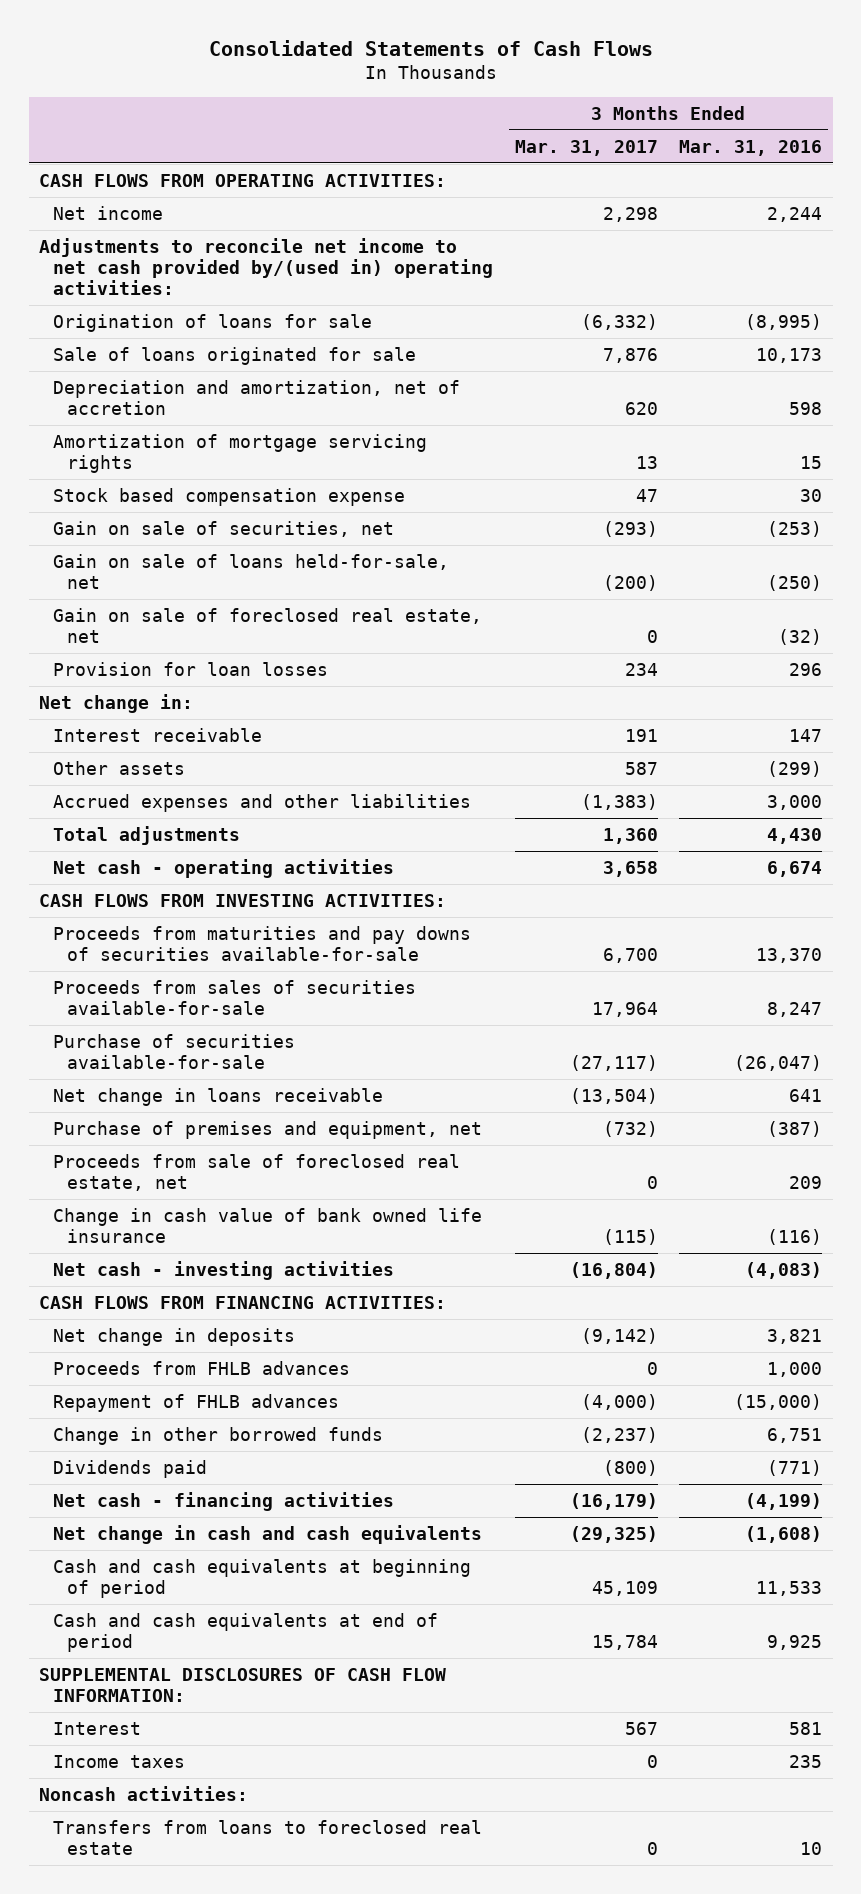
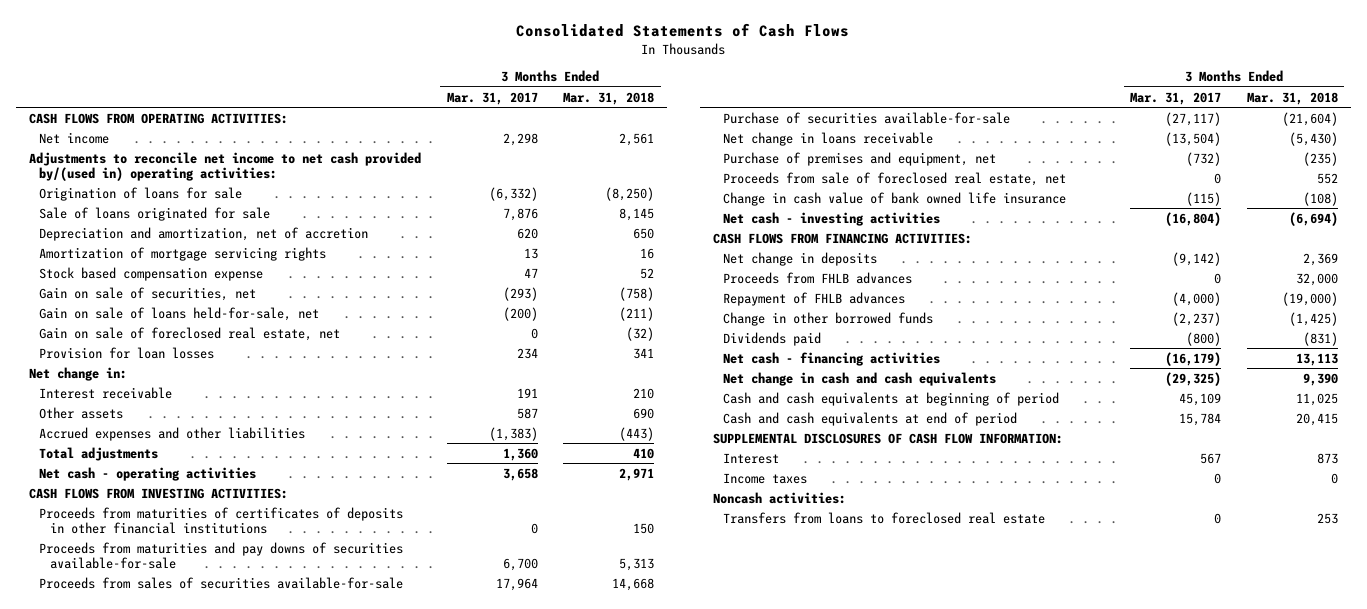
[679,139,823,156] Mar. 31, 2016 -> none
none -> [563,91,655,105] Mar. 31, 2018
none -> [39,506,404,534] Proceeds from maturities of certificates of deposits in other financial institutions

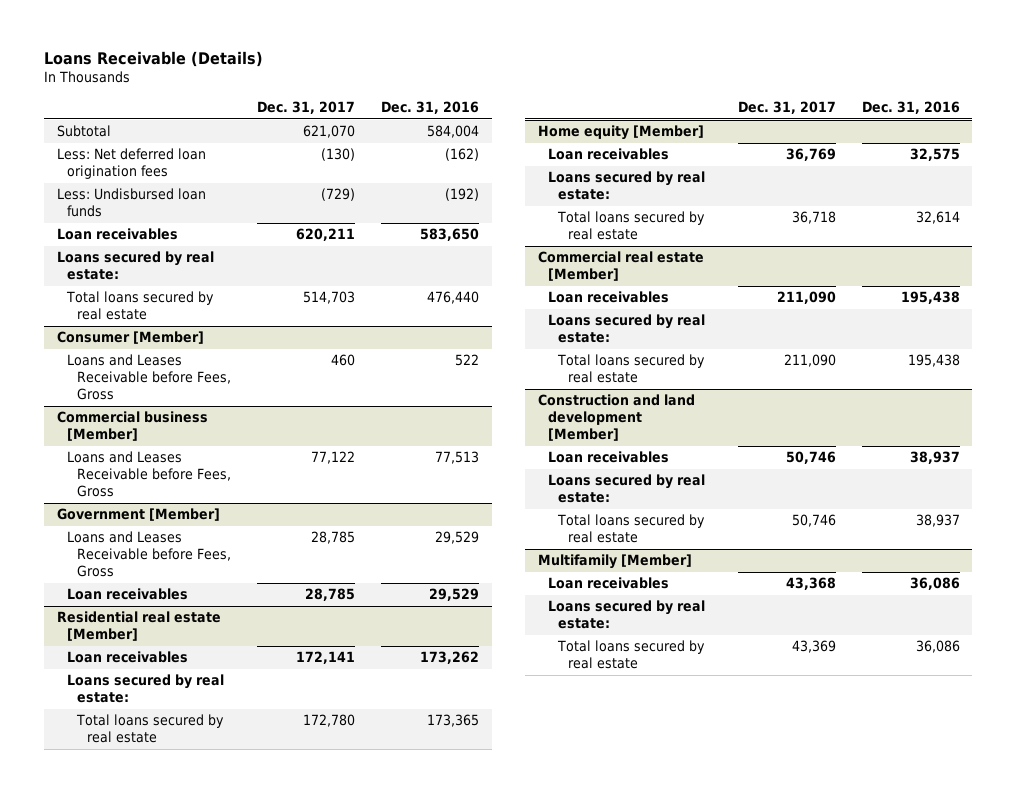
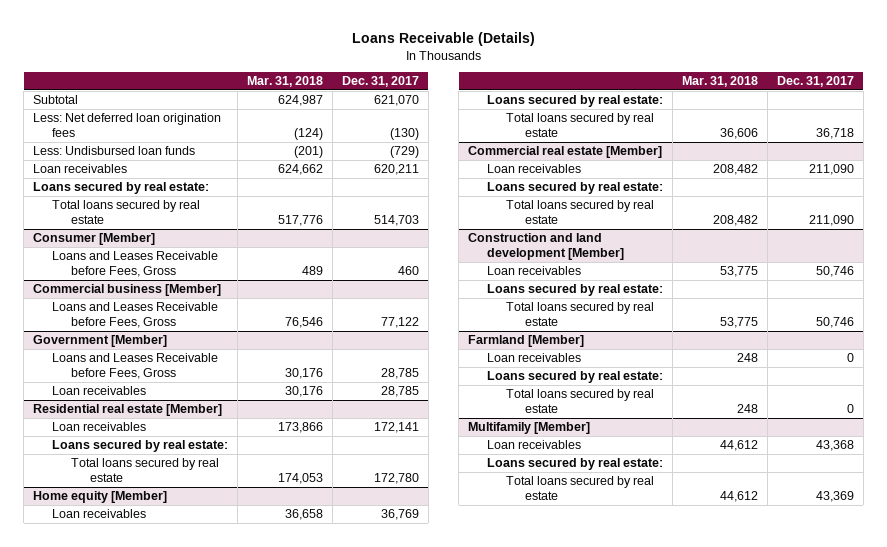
[380,101,479,115] Dec. 31, 2016 -> none
none -> [247,76,324,88] Mar. 31, 2018
none -> [468,335,585,348] Farmland [Member]
none -> [487,353,582,363] Loan receivables
none -> [487,371,664,384] Loans secured by real estate:
none -> [506,389,655,414] Total loans secured by real estate

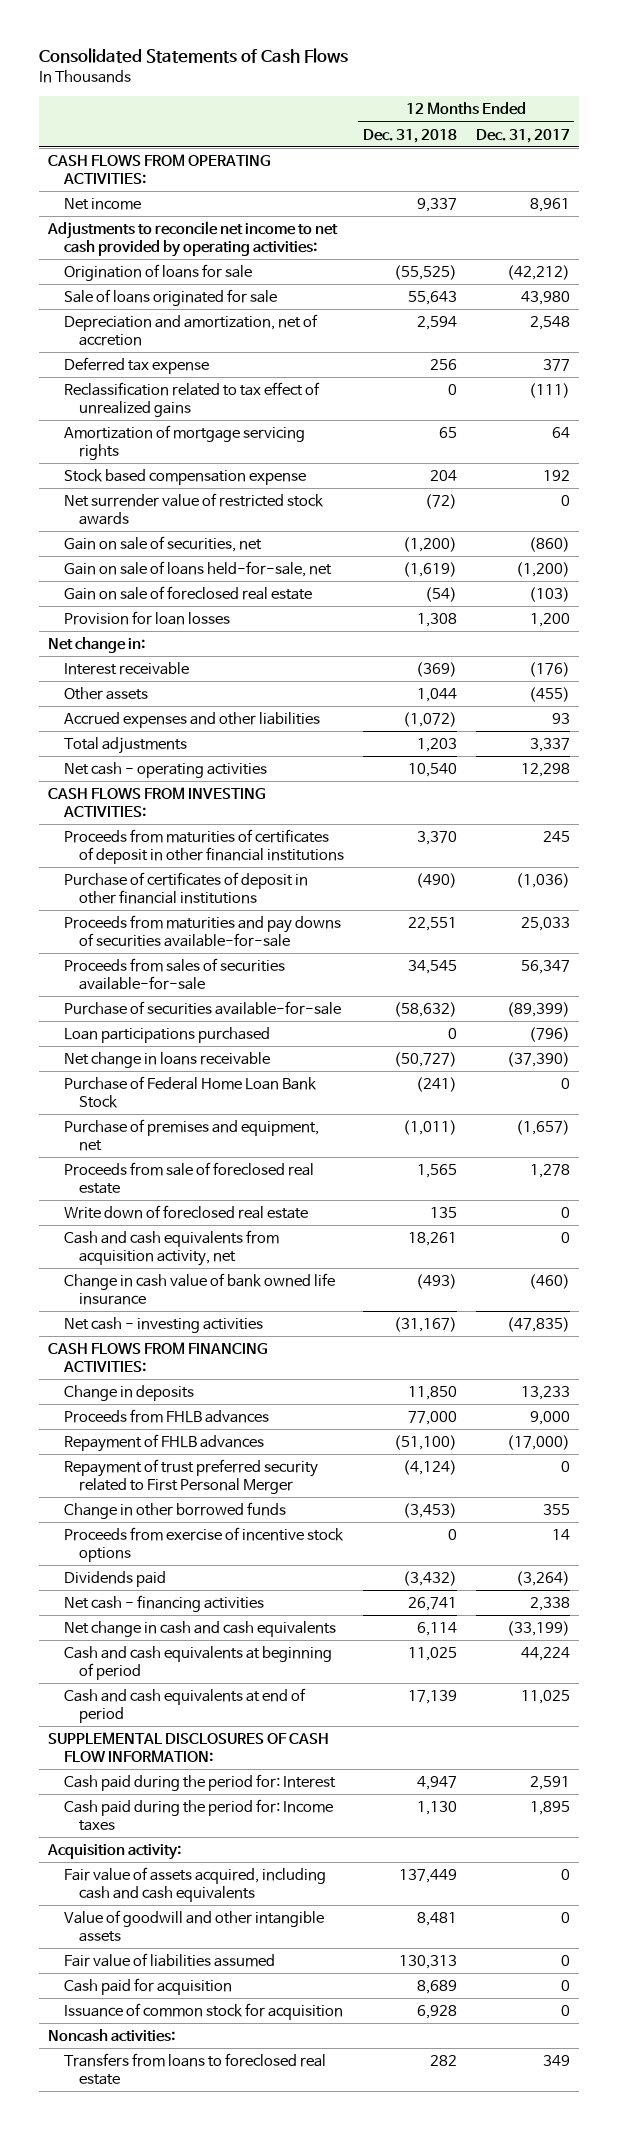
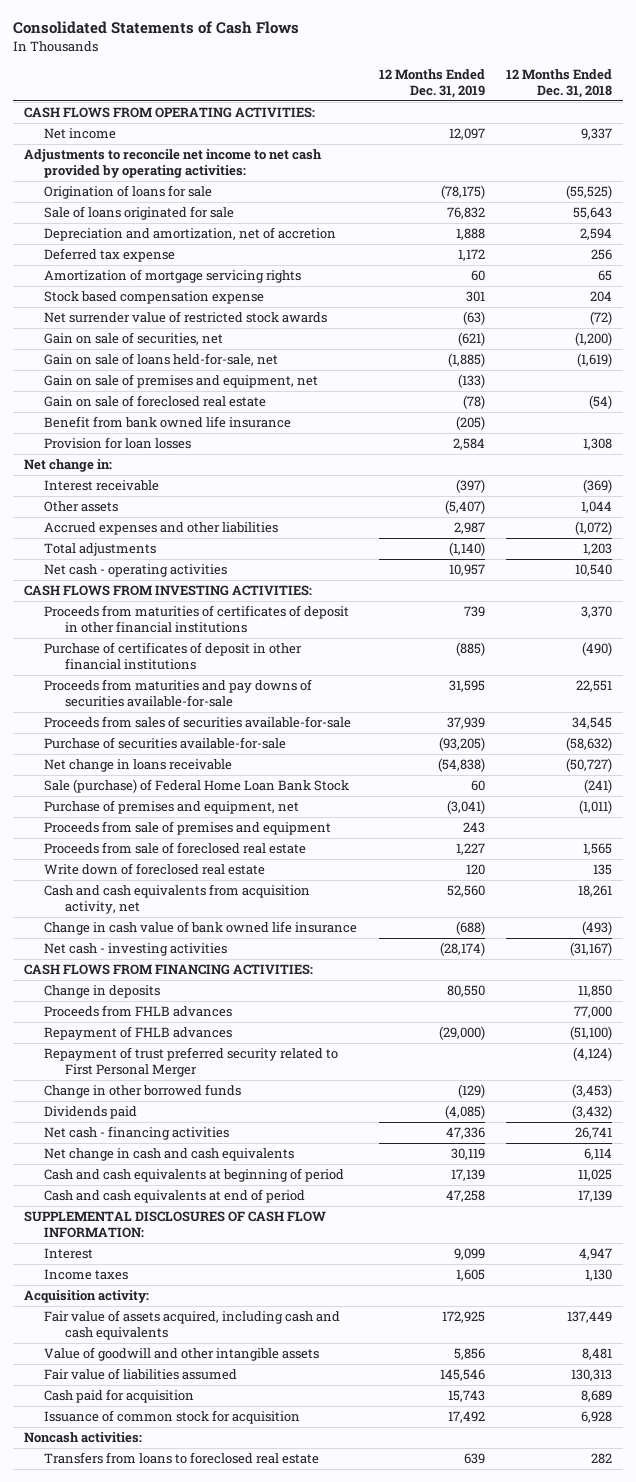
[475,128,570,143] Dec. 31, 2017 -> none
none -> [378,68,485,98] 12 Months Ended Dec. 31, 2019
[63,381,320,418] Reclassification related to tax effect of unrealized gains -> none
none -> [44,374,319,389] Gain on sale of premises and equipment, net
none -> [44,416,292,429] Benefit from bank owned life insurance
[63,1026,270,1043] Loan participations purchased -> none
[63,1075,317,1109] Purchase of Federal Home Loan Bank Stock -> [44,779,350,794] Sale (purchase) of Federal Home Loan Bank Stock
none -> [44,821,332,836] Proceeds from sale of premises and equipment
[63,1526,344,1563] Proceeds from exercise of incentive stock options -> none
[63,1773,336,1791] Cash paid during the period for: Interest -> [44,1248,94,1260] Interest
[63,1798,333,1832] Cash paid during the period for: Income taxes -> [44,1269,129,1281] Income taxes

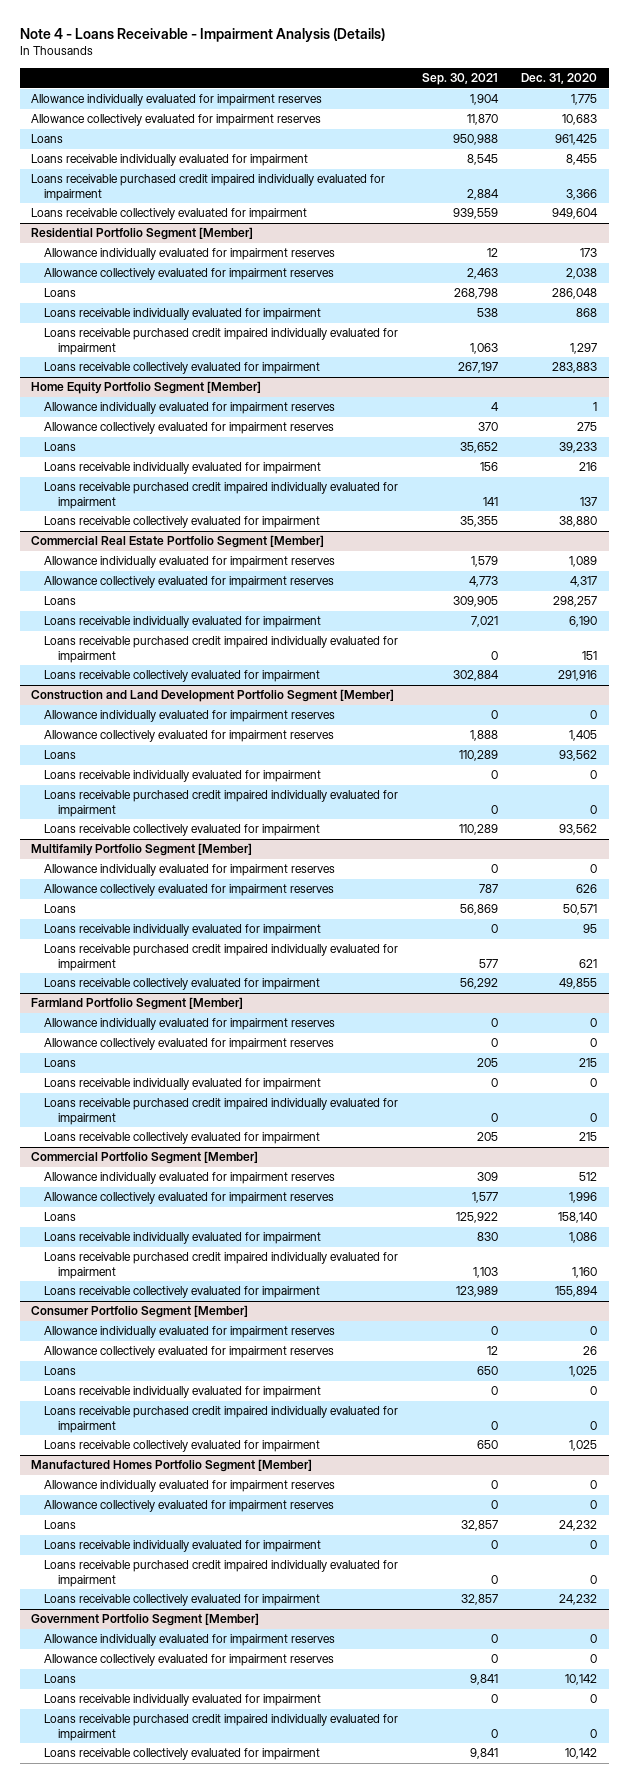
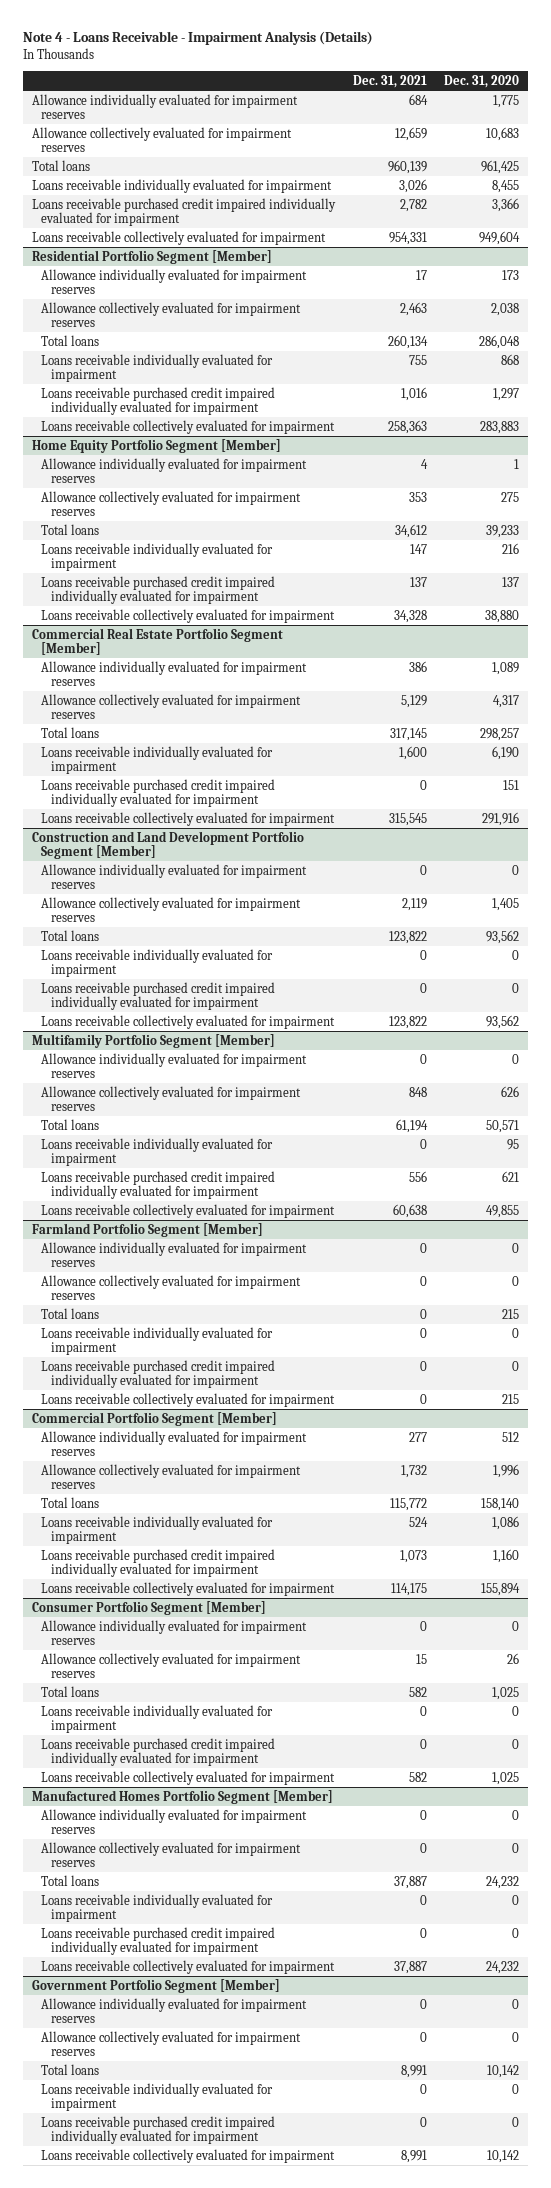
[421,72,498,85] Sep. 30, 2021 -> none
none -> [352,75,427,89] Dec. 31, 2021
[31,134,64,144] Loans -> [32,159,91,171] Total loans
[44,288,77,298] Loans -> [41,334,100,346] Total loans
[44,442,77,452] Loans -> [41,523,100,535] Total loans
[44,596,77,606] Loans -> [41,726,100,738] Total loans
[44,750,77,760] Loans -> [41,929,100,941] Total loans
[44,904,77,914] Loans -> [41,1118,100,1130] Total loans
[44,1058,77,1068] Loans -> [41,1307,100,1319] Total loans
[44,1212,77,1222] Loans -> [41,1496,100,1508] Total loans
[44,1366,77,1376] Loans -> [41,1685,100,1697] Total loans
[44,1520,77,1530] Loans -> [41,1874,100,1886] Total loans
[44,1674,77,1684] Loans -> [41,2063,100,2075] Total loans

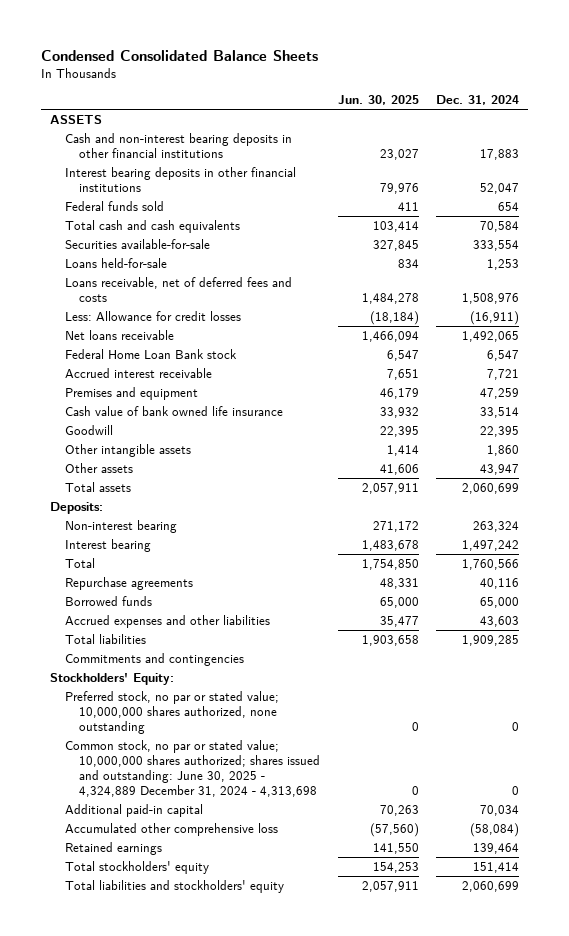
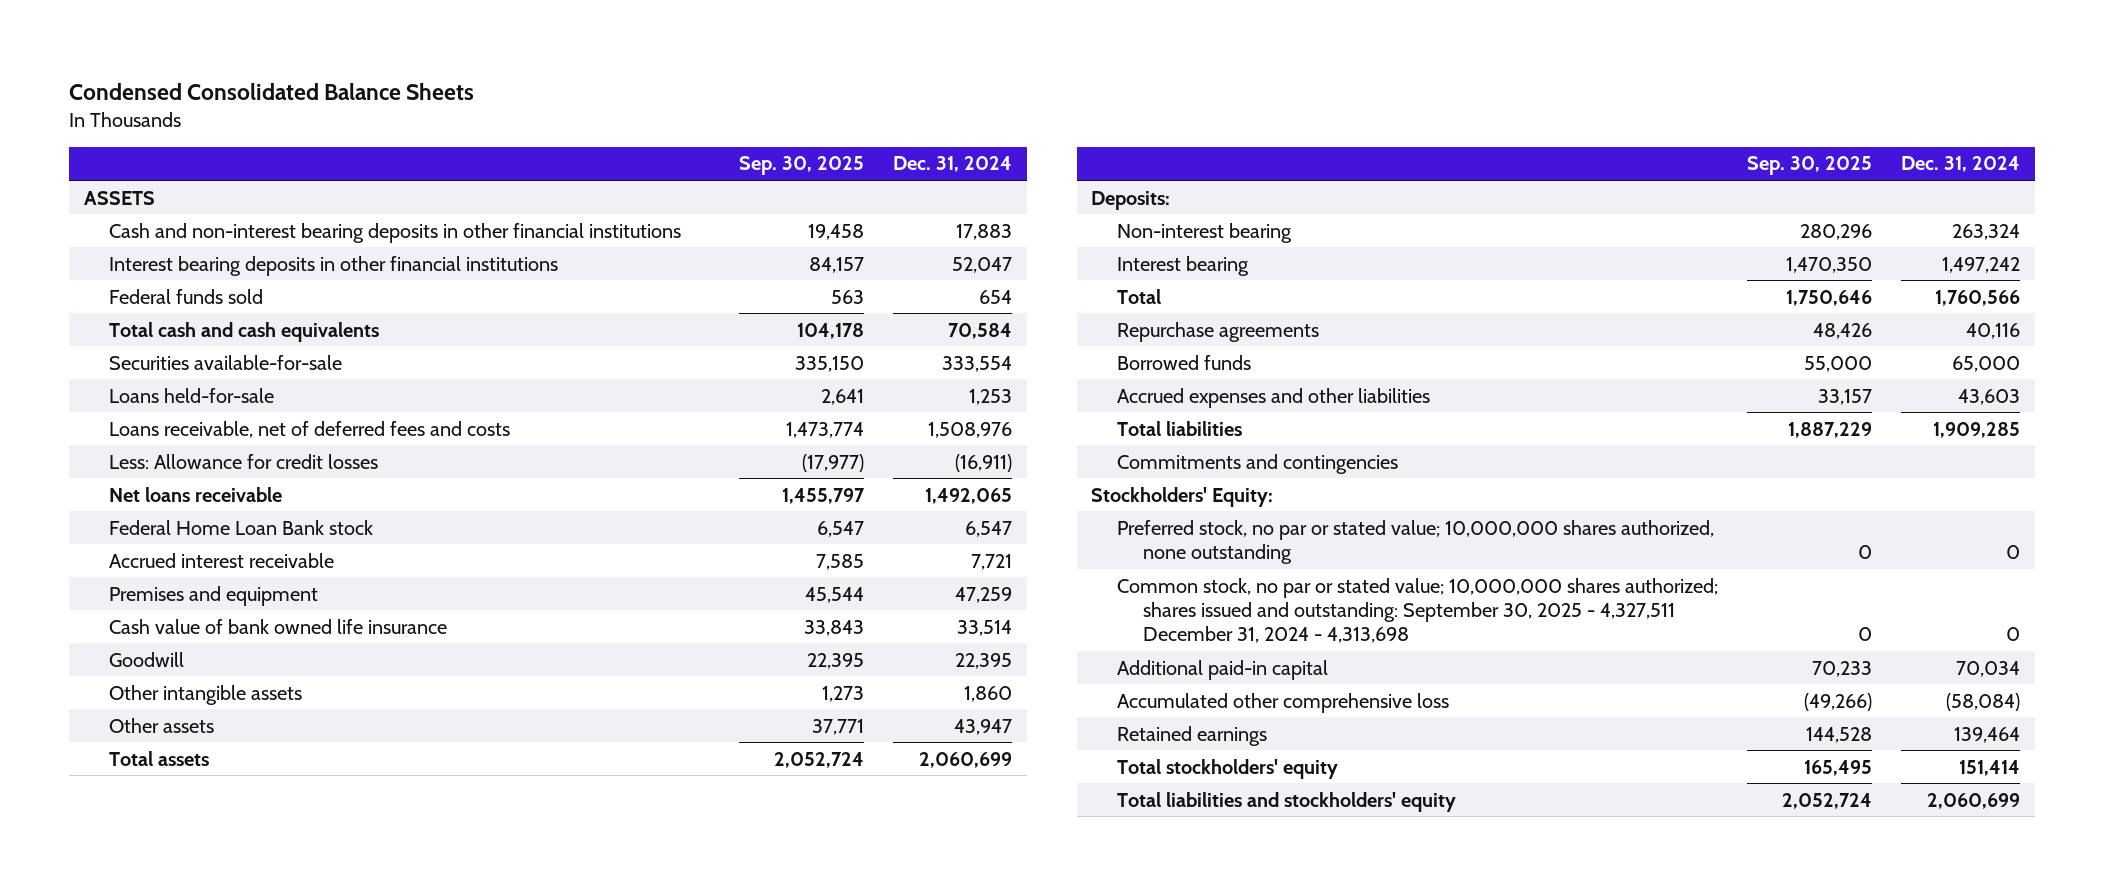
[337,95,419,106] Jun. 30, 2025 -> none
none -> [739,156,865,176] Sep. 30, 2025
[64,739,321,797] Common stock, no par or stated value; 10,000,000 shares authorized; shares issued and outstanding: June 30, 2025 - 4,324,889 December 31, 2024 - 4,313,698 -> [1117,577,1719,644] Common stock, no par or stated value; 10,000,000 shares authorized; shares issued and outstanding: September 30, 2025 - 4,327,511 December 31, 2024 - 4,313,698

